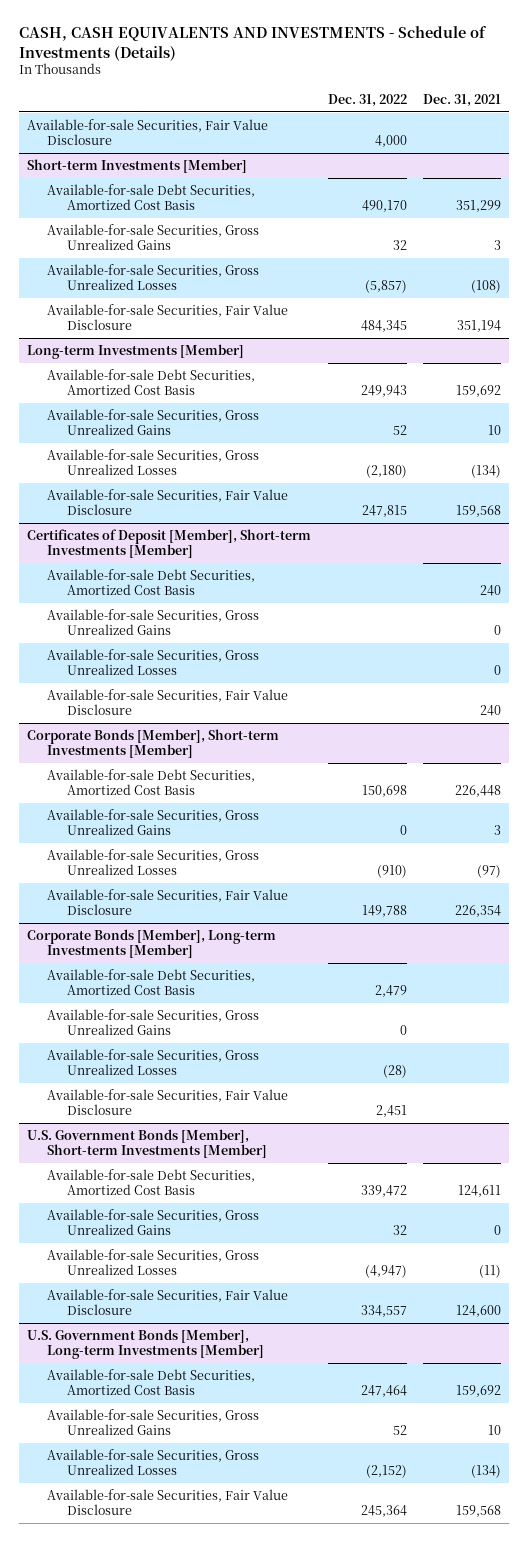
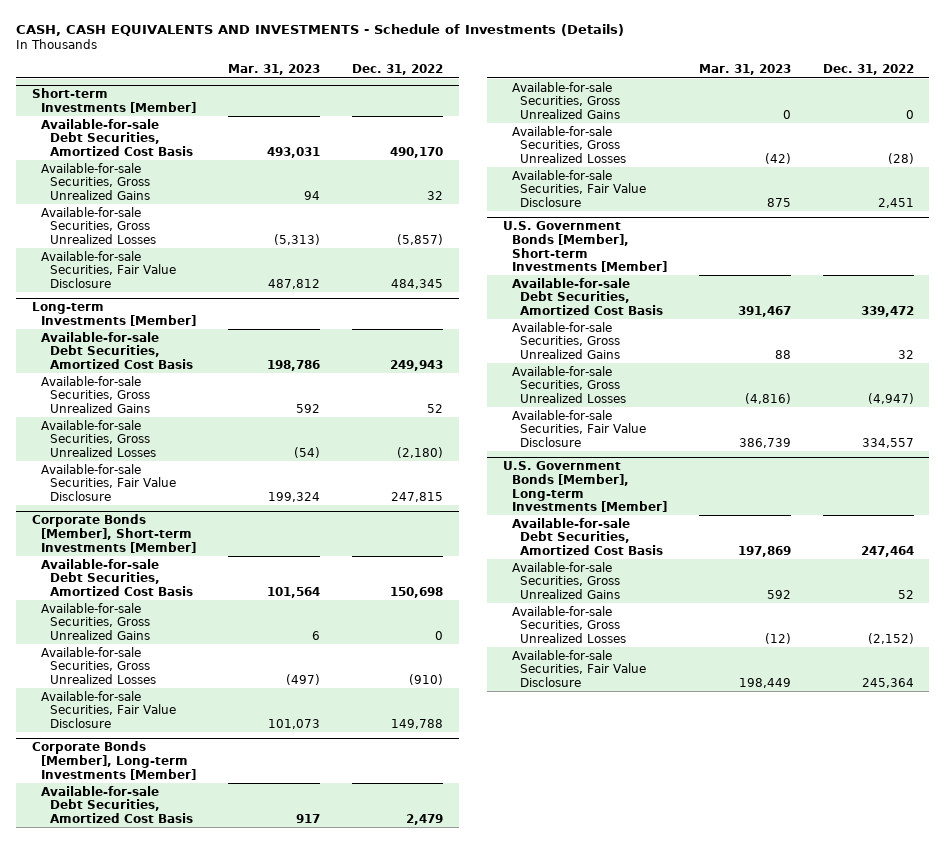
[422,93,501,107] Dec. 31, 2021 -> none
none -> [227,64,320,76] Mar. 31, 2023
[27,118,269,146] Available-for-sale Securities, Fair Value Disclosure -> none
[27,528,312,559] Certificates of Deposit [Member], Short-term Investments [Member] -> none
[46,568,255,596] Available-for-sale Debt Securities, Amortized Cost Basis -> none
[46,608,259,636] Available-for-sale Securities, Gross Unrealized Gains -> none
[46,648,259,676] Available-for-sale Securities, Gross Unrealized Losses -> none
[46,688,288,716] Available-for-sale Securities, Fair Value Disclosure -> none

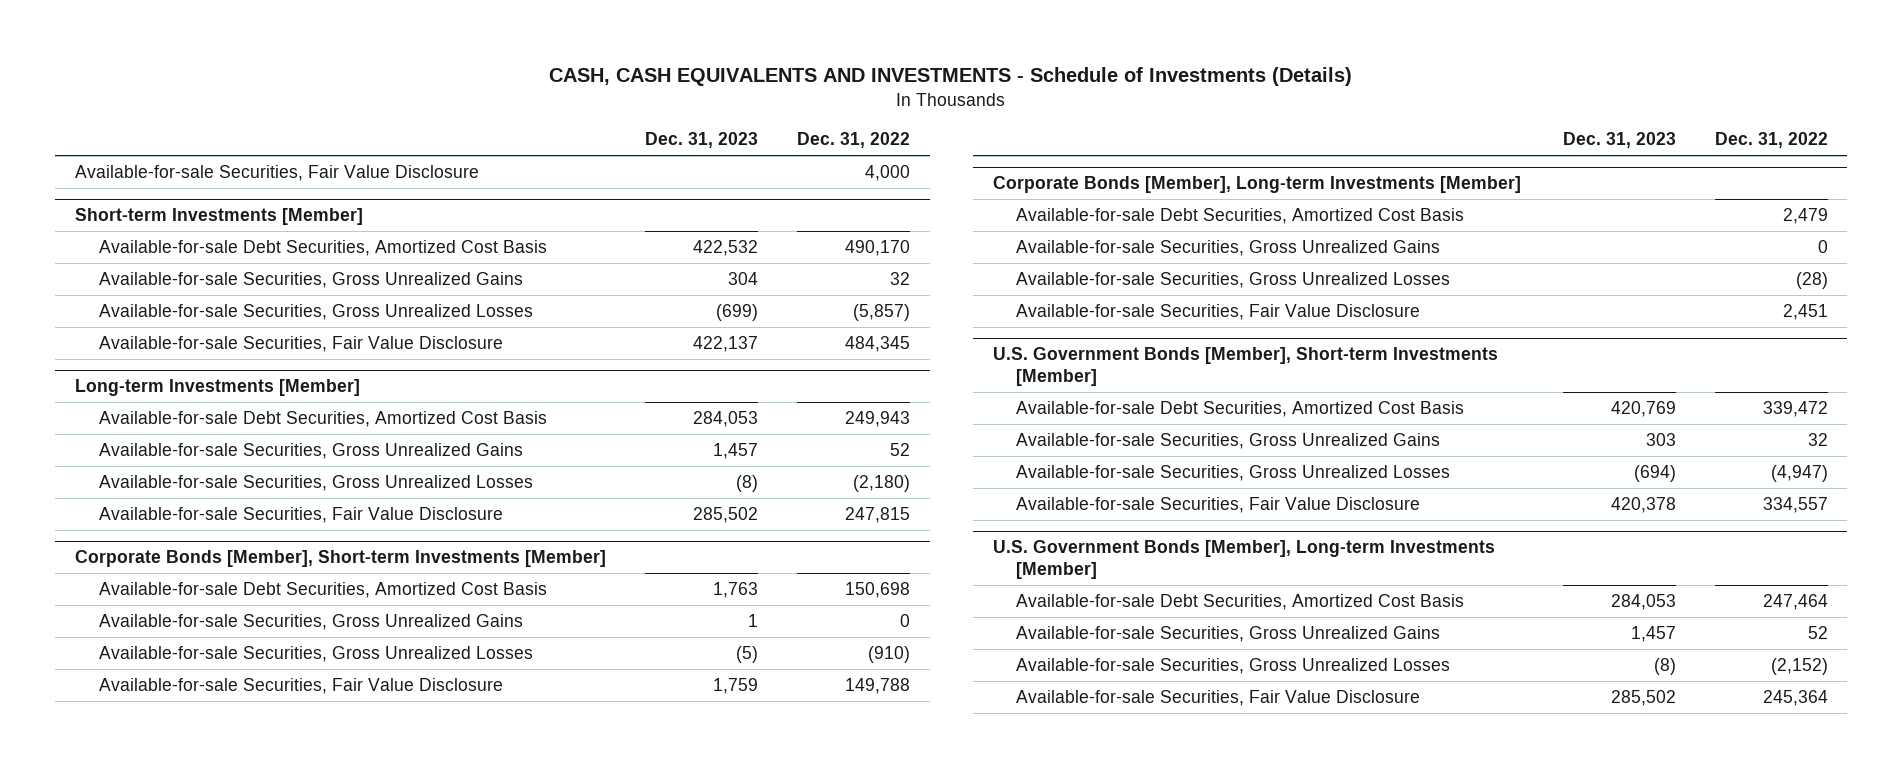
[227,64,320,76] Mar. 31, 2023 -> none
none -> [644,132,758,149] Dec. 31, 2023
none -> [74,164,479,181] Available-for-sale Securities, Fair Value Disclosure

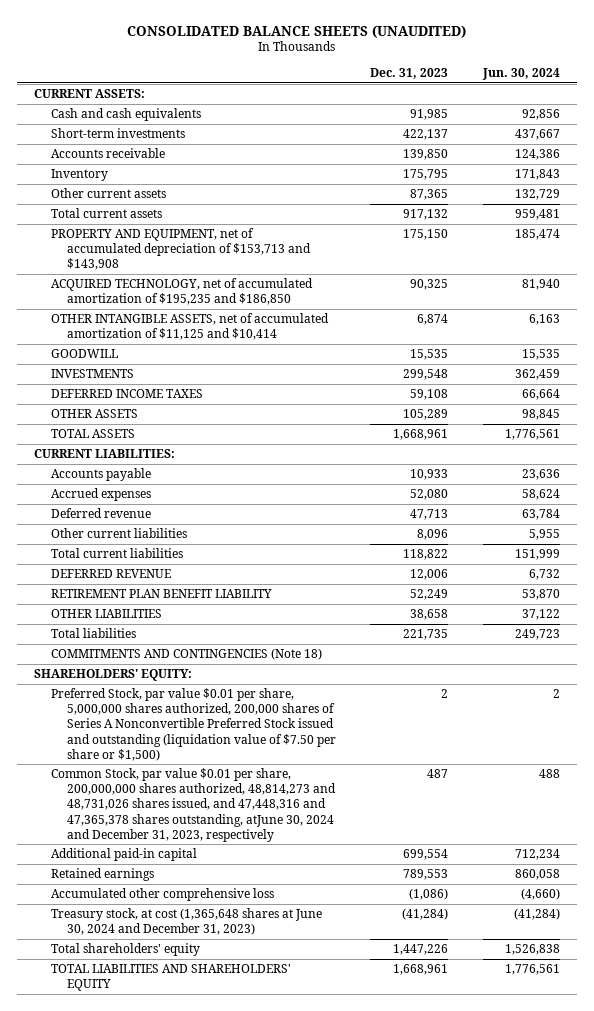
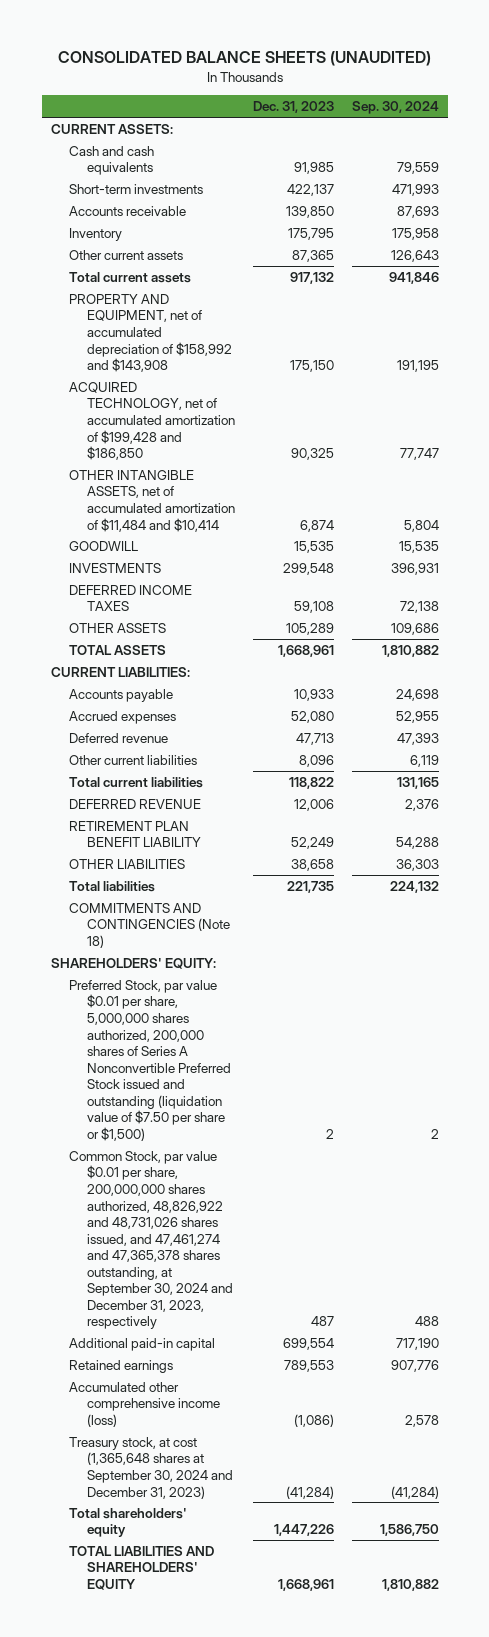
[481,68,560,81] Jun. 30, 2024 -> none
none -> [351,101,439,115] Sep. 30, 2024
[50,228,312,271] PROPERTY AND EQUIPMENT, net of accumulated depreciation of $153,713 and $143,908 -> [68,293,233,373] PROPERTY AND EQUIPMENT, net of accumulated depreciation of $158,992 and $143,908
[50,278,313,306] ACQUIRED TECHNOLOGY, net of accumulated amortization of $195,235 and $186,850 -> [68,381,236,461] ACQUIRED TECHNOLOGY, net of accumulated amortization of $199,428 and $186,850
[50,313,329,341] OTHER INTANGIBLE ASSETS, net of accumulated amortization of $11,125 and $10,414 -> [68,469,236,532] OTHER INTANGIBLE ASSETS, net of accumulated amortization of $11,484 and $10,414
[50,768,337,842] Common Stock, par value $0.01 per share, 200,000,000 shares authorized, 48,814,273 and 48,731,026 shares issued, and 47,448,316 and 47,365,378 shares outstanding, atJune 30, 2024 and December 31, 2023, respectively -> [68,1150,234,1330] Common Stock, par value $0.01 per share, 200,000,000 shares authorized, 48,826,922 and 48,731,026 shares issued, and 47,461,274 and 47,365,378 shares outstanding, at September 30, 2024 and December 31, 2023, respectively
[50,888,274,902] Accumulated other comprehensive loss -> [68,1381,221,1427] Accumulated other comprehensive income (loss)
[50,908,322,936] Treasury stock, at cost (1,365,648 shares at June 30, 2024 and December 31, 2023) -> [68,1436,234,1499] Treasury stock, at cost (1,365,648 shares at September 30, 2024 and December 31, 2023)

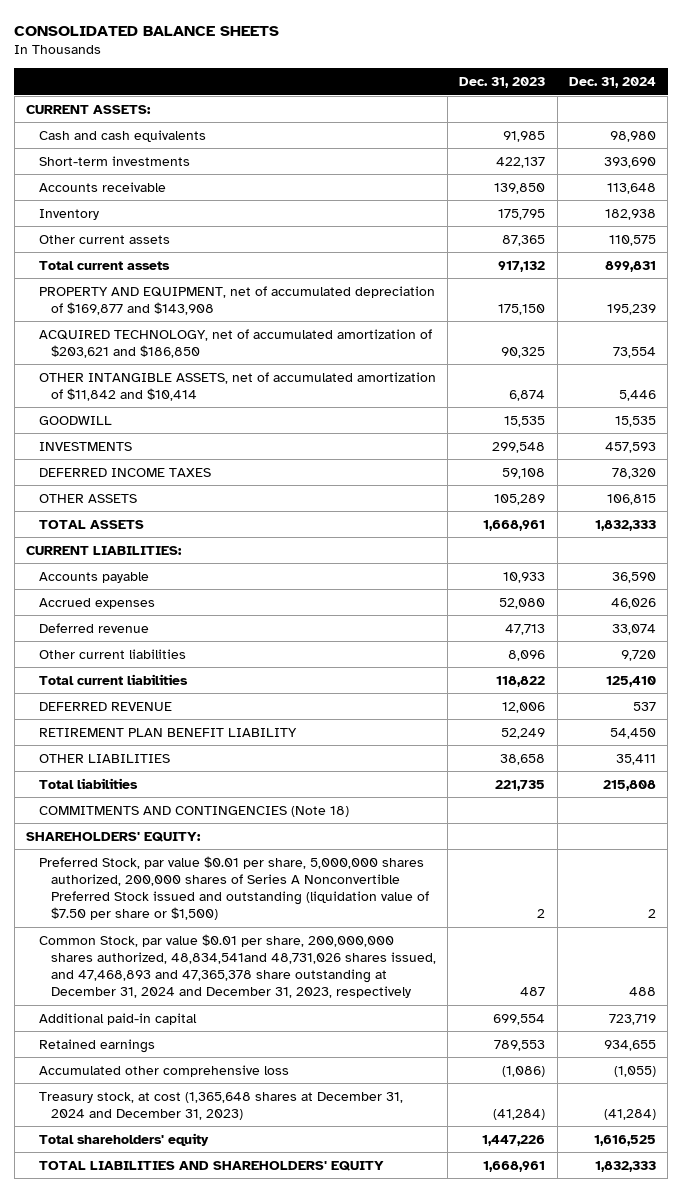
[57,51,431,67] CONSOLIDATED BALANCE SHEETS (UNAUDITED) -> [14,25,280,36] CONSOLIDATED BALANCE SHEETS
[351,101,439,115] Sep. 30, 2024 -> none
none -> [568,77,656,89] Dec. 31, 2024
[68,293,233,373] PROPERTY AND EQUIPMENT, net of accumulated depreciation of $158,992 and $143,908 -> [38,285,435,315] PROPERTY AND EQUIPMENT, net of accumulated depreciation of $169,877 and $143,908
[68,381,236,461] ACQUIRED TECHNOLOGY, net of accumulated amortization of $199,428 and $186,850 -> [38,328,432,358] ACQUIRED TECHNOLOGY, net of accumulated amortization of $203,621 and $186,850
[68,469,236,532] OTHER INTANGIBLE ASSETS, net of accumulated amortization of $11,484 and $10,414 -> [38,371,436,401] OTHER INTANGIBLE ASSETS, net of accumulated amortization of $11,842 and $10,414
[68,1150,234,1330] Common Stock, par value $0.01 per share, 200,000,000 shares authorized, 48,826,922 and 48,731,026 shares issued, and 47,461,274 and 47,365,378 shares outstanding, at September 30, 2024 and December 31, 2023, respectively -> [38,933,437,999] Common Stock, par value $0.01 per share, 200,000,000 shares authorized, 48,834,541and 48,731,026 shares issued, and 47,468,893 and 47,365,378 share outstanding at December 31, 2024 and December 31, 2023, respectively
[68,1381,221,1427] Accumulated other comprehensive income (loss) -> [38,1064,289,1077] Accumulated other comprehensive loss
[68,1436,234,1499] Treasury stock, at cost (1,365,648 shares at September 30, 2024 and December 31, 2023) -> [38,1091,403,1120] Treasury stock, at cost (1,365,648 shares at December 31, 2024 and December 31, 2023)

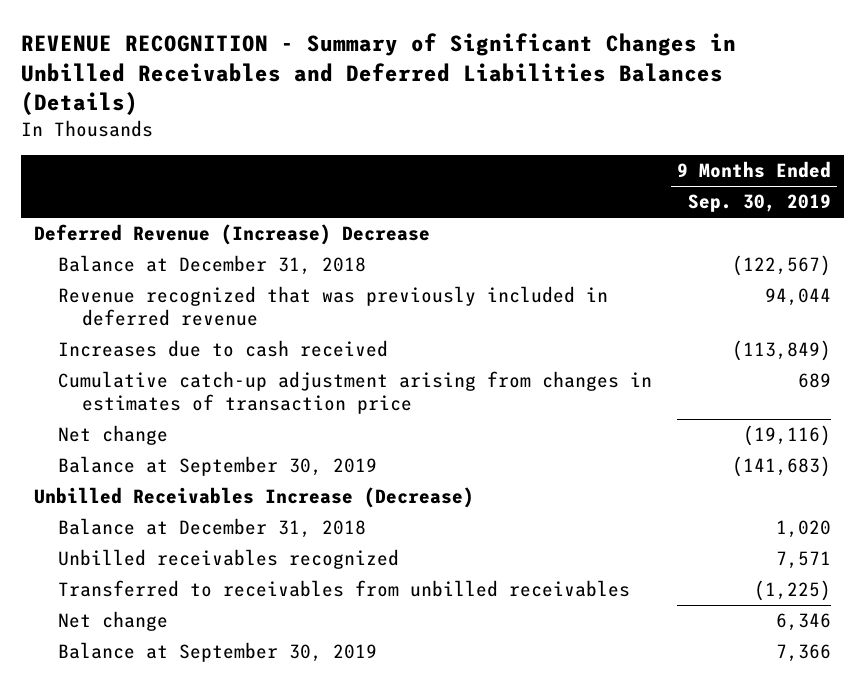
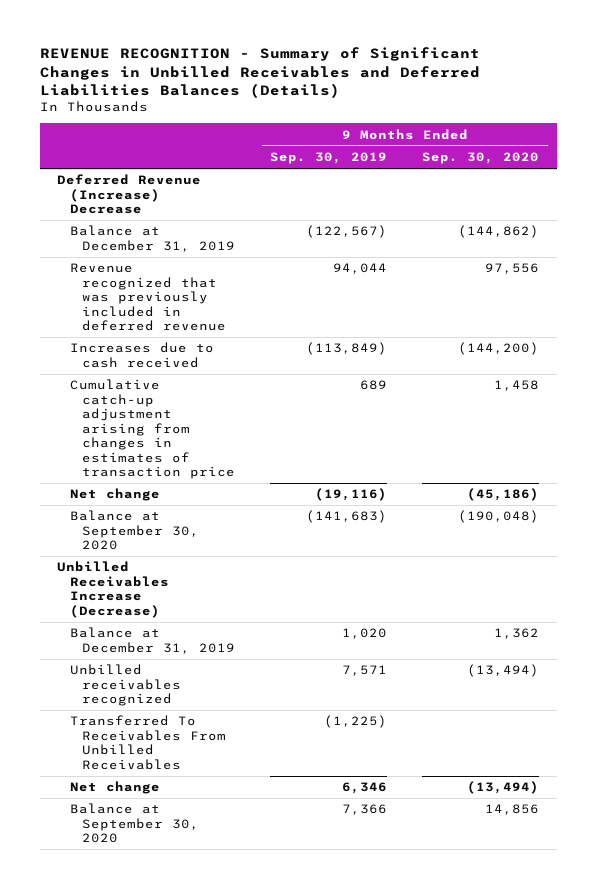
none -> [422,152,540,165] Sep. 30, 2020
[58,255,367,276] Balance at December 31, 2018 -> [69,225,236,252] Balance at December 31, 2019
[58,456,378,477] Balance at September 30, 2019 -> [69,510,200,551] Balance at September 30, 2020
[58,518,367,539] Balance at December 31, 2018 -> [69,627,236,654] Balance at December 31, 2019
[58,580,631,598] Transferred to receivables from unbilled receivables -> [69,715,227,770] Transferred To Receivables From Unbilled Receivables
[58,642,378,663] Balance at September 30, 2019 -> [69,803,200,844] Balance at September 30, 2020

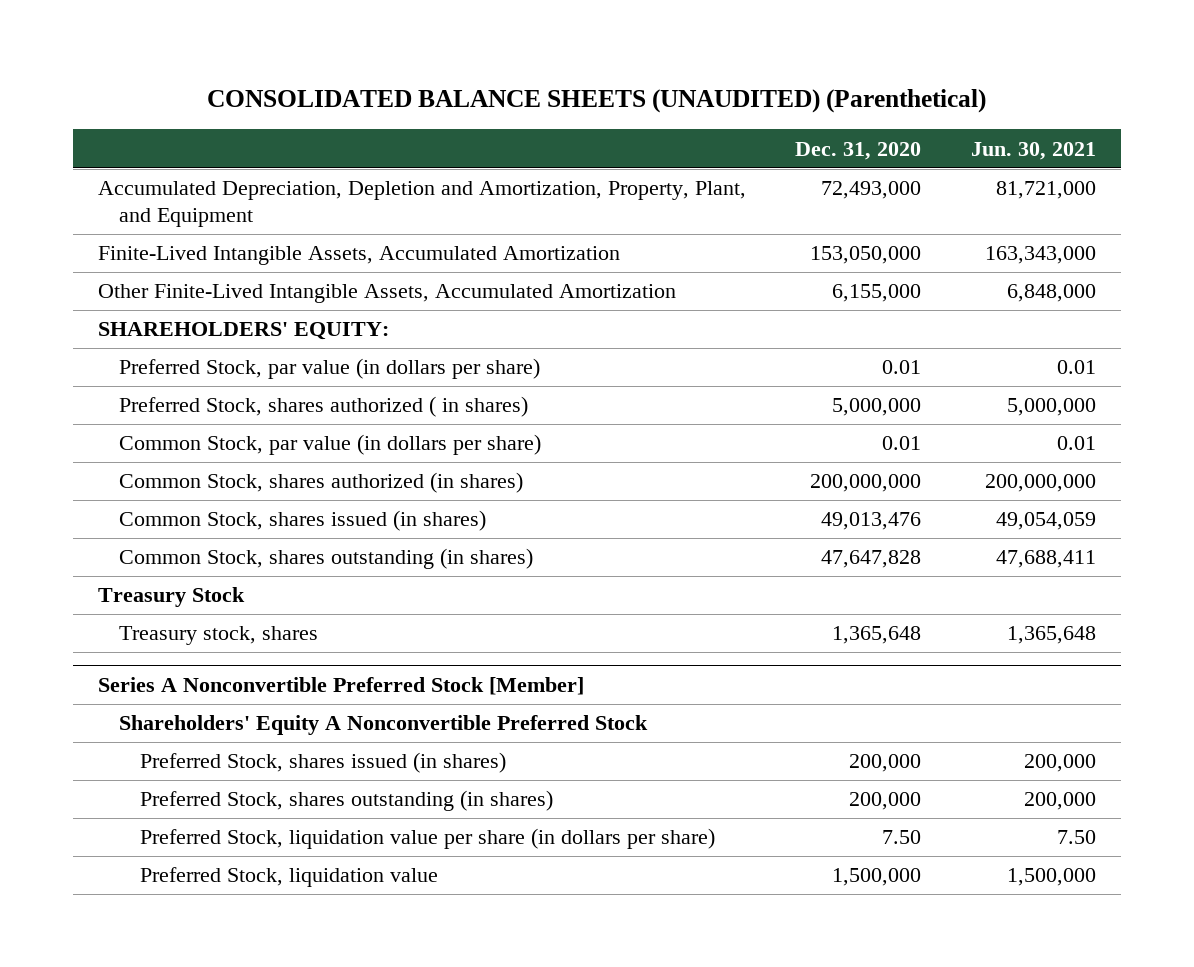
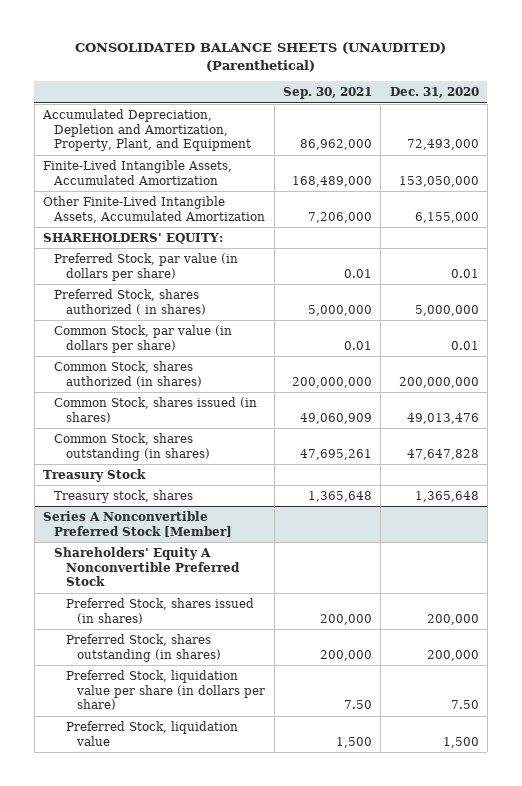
[970,141,1096,160] Jun. 30, 2021 -> none
none -> [282,87,372,100] Sep. 30, 2021
[832,868,922,887] 1,500,000 -> [442,736,479,748] 1,500

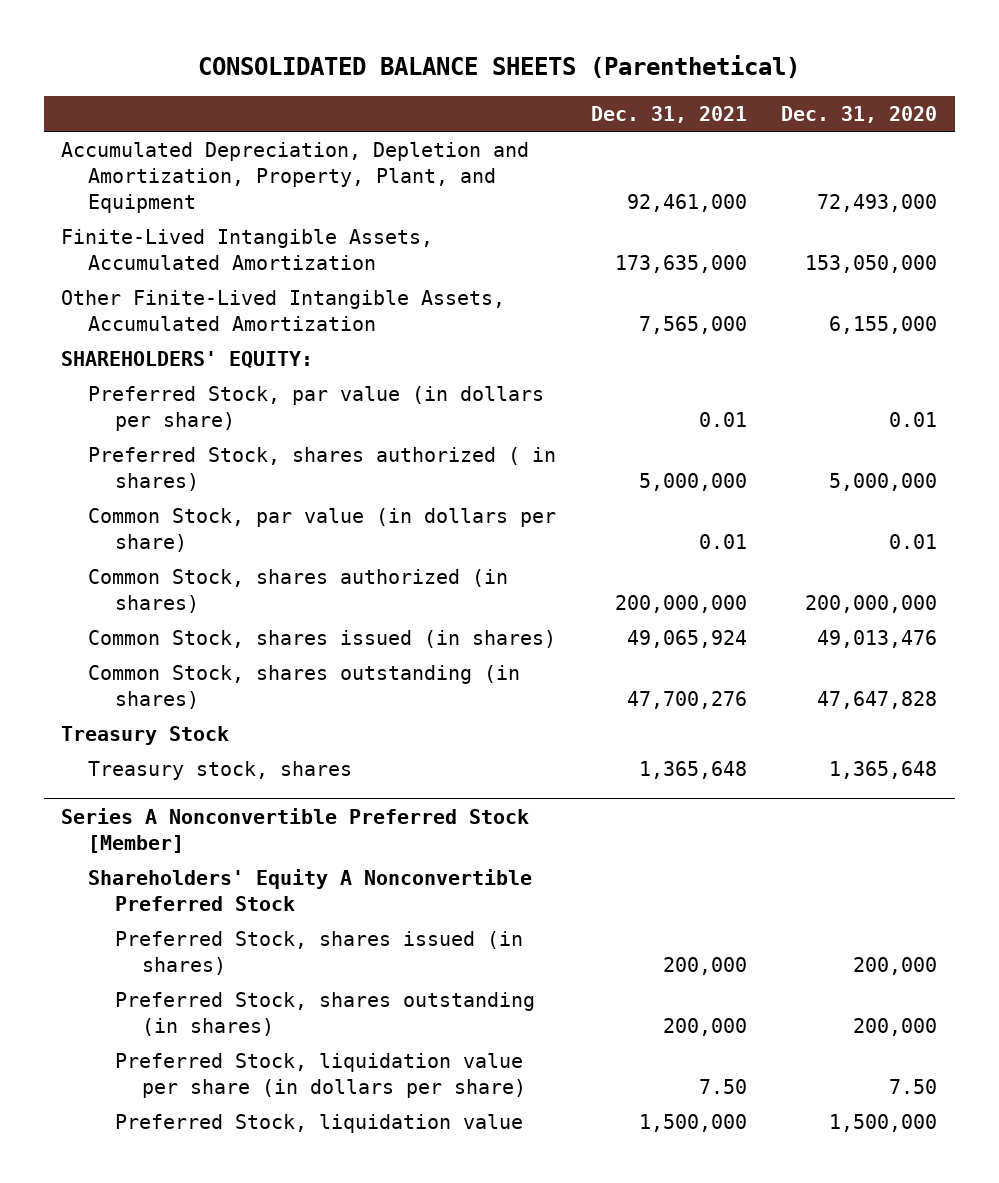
[74,42,446,72] CONSOLIDATED BALANCE SHEETS (UNAUDITED) (Parenthetical) -> [198,55,801,79] CONSOLIDATED BALANCE SHEETS (Parenthetical)
[282,87,372,100] Sep. 30, 2021 -> none
none -> [590,105,747,123] Dec. 31, 2021
[442,736,479,748] 1,500 -> [829,1114,938,1133] 1,500,000

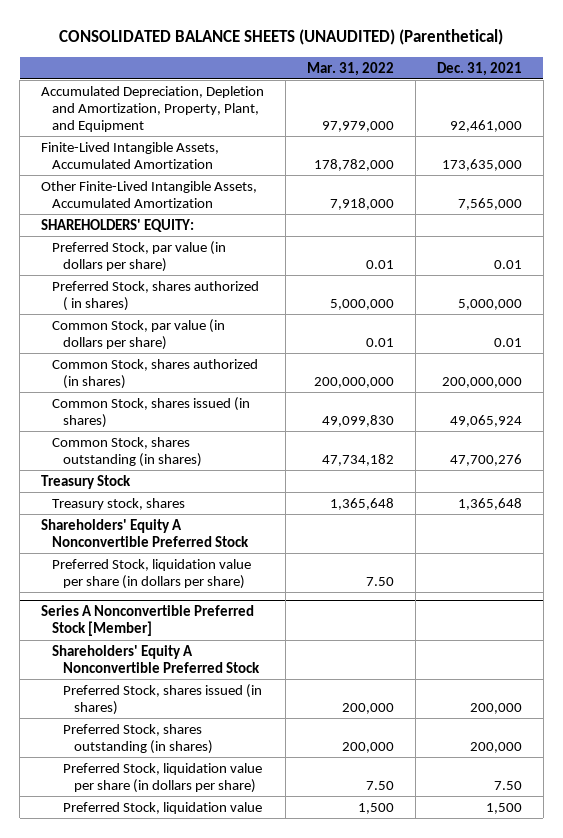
[198,55,801,79] CONSOLIDATED BALANCE SHEETS (Parenthetical) -> [59,29,504,46] CONSOLIDATED BALANCE SHEETS (UNAUDITED) (Parenthetical)
[781,105,938,123] Dec. 31, 2020 -> none
none -> [306,61,394,76] Mar. 31, 2022
none -> [41,518,250,547] Shareholders' Equity A Nonconvertible Preferred Stock
none -> [52,558,252,589] Preferred Stock, liquidation value per share (in dollars per share)
[638,1114,747,1133] 1,500,000 -> [485,802,522,814] 1,500

